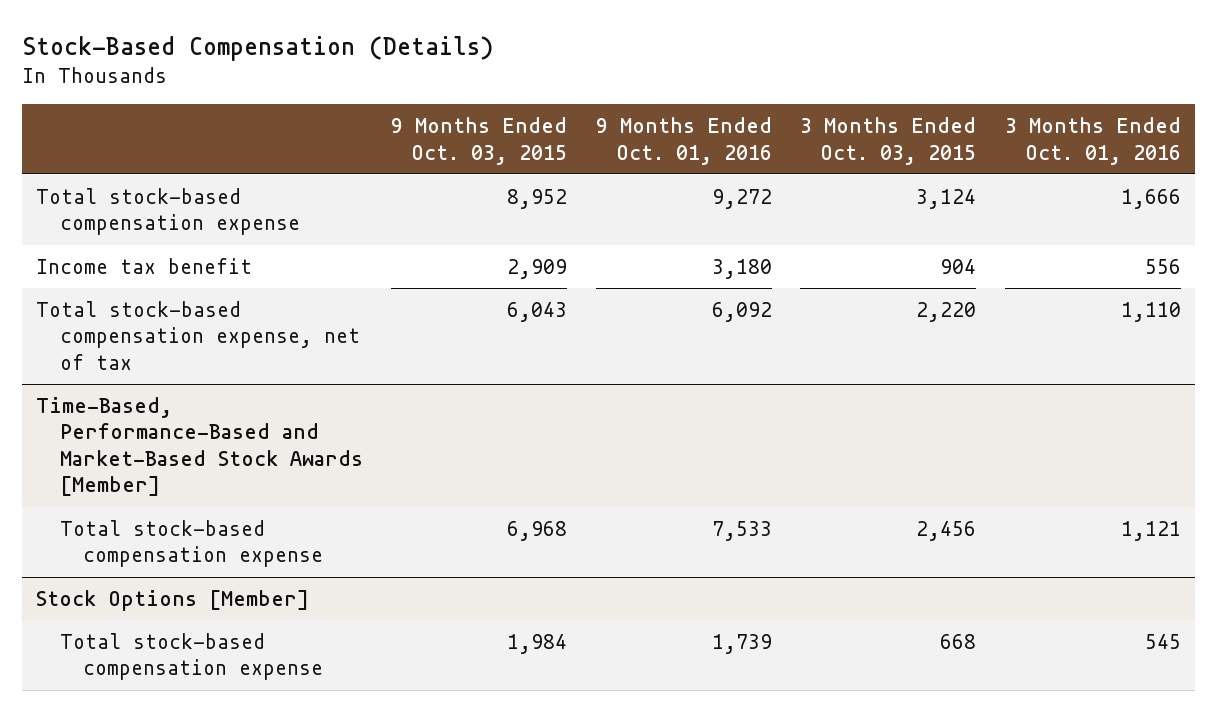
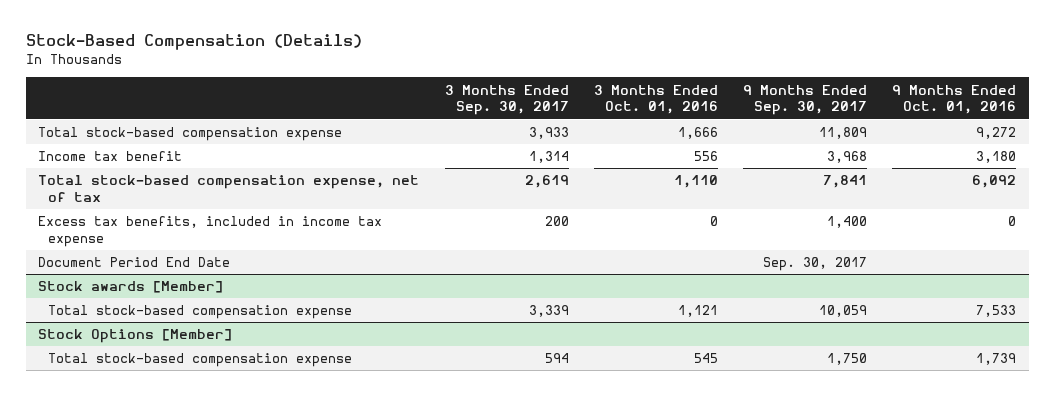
[391,117,568,165] 9 Months Ended Oct. 03, 2015 -> none
[800,117,977,165] 3 Months Ended Oct. 03, 2015 -> none
none -> [444,84,569,116] 3 Months Ended Sep. 30, 2017
none -> [742,84,867,116] 9 Months Ended Sep. 30, 2017
none -> [38,216,383,248] Excess tax benefits, included in income tax expense
none -> [38,257,231,268] Document Period End Date
[36,396,363,497] Time-Based, Performance-Based and Market-Based Stock Awards [Member] -> [38,281,224,294] Stock awards [Member]

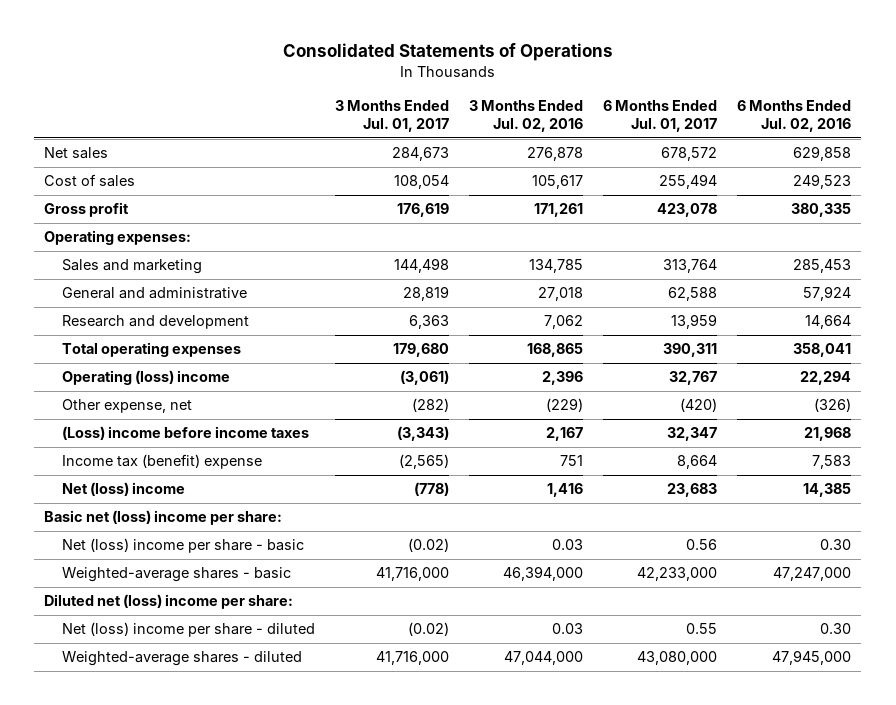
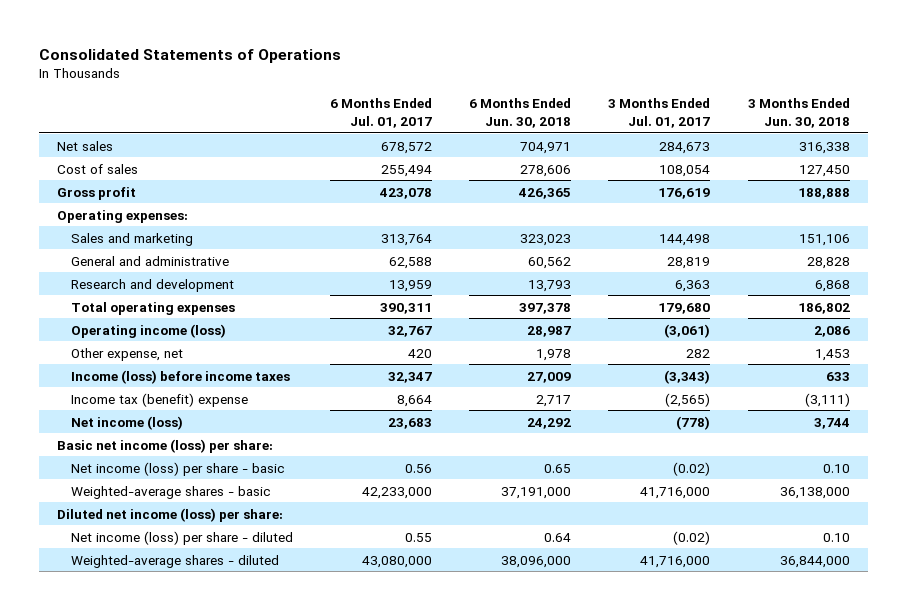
[468,100,583,133] 3 Months Ended Jul. 02, 2016 -> none
[737,100,852,133] 6 Months Ended Jul. 02, 2016 -> none
none -> [469,98,572,129] 6 Months Ended Jun. 30, 2018
none -> [747,98,850,129] 3 Months Ended Jun. 30, 2018
[61,370,230,386] Operating (loss) income -> [70,323,226,338] Operating income (loss)
[411,398,449,413] (282) -> [686,348,711,358] 282
[680,398,718,413] (420) -> [408,348,433,358] 420
[61,426,309,441] (Loss) income before income taxes -> [70,369,290,384] Income (loss) before income taxes
[61,482,185,497] Net (loss) income -> [70,415,183,430] Net income (loss)
[44,510,283,526] Basic net (loss) income per share: -> [57,438,274,453] Basic net income (loss) per share:
[61,538,304,554] Net (loss) income per share - basic -> [70,461,285,476] Net income (loss) per share - basic
[44,594,294,610] Diluted net (loss) income per share: -> [57,507,284,522] Diluted net income (loss) per share:
[61,622,315,638] Net (loss) income per share - diluted -> [70,530,293,545] Net income (loss) per share - diluted

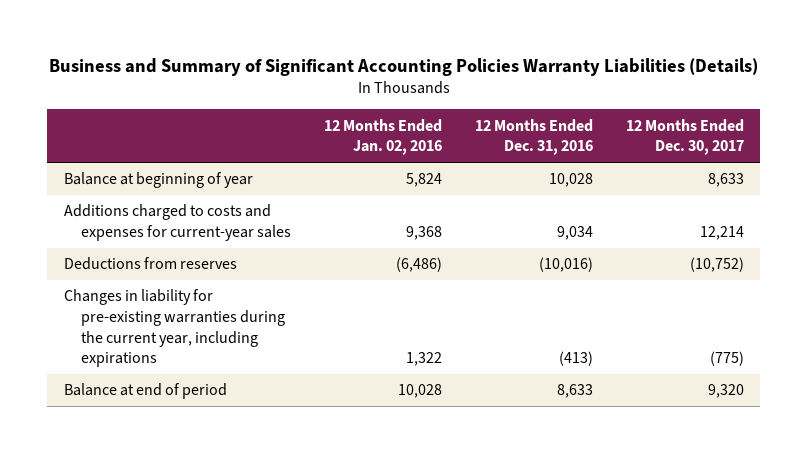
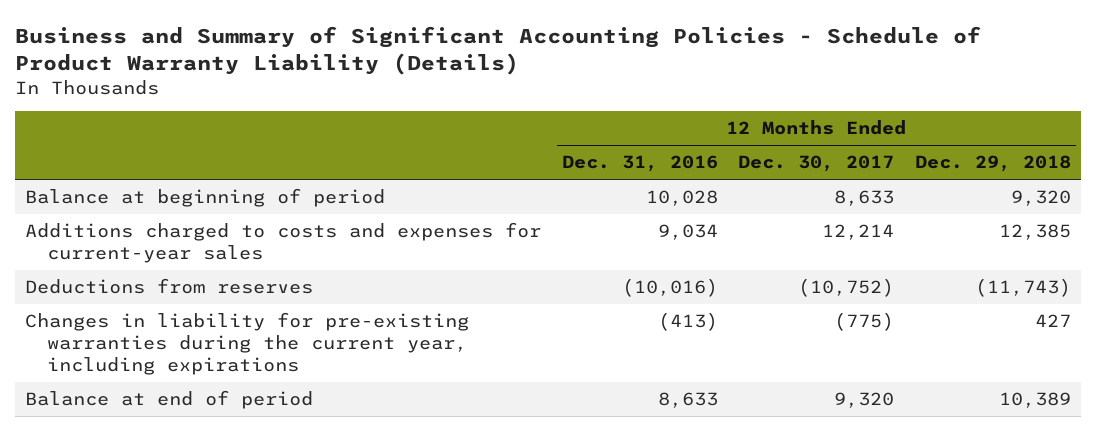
[48,57,758,76] Business and Summary of Significant Accounting Policies Warranty Liabilities (Details) -> [15,25,982,75] Business and Summary of Significant Accounting Policies - Schedule of Product Warranty Liability (Details)
[323,118,442,156] 12 Months Ended Jan. 02, 2016 -> none
none -> [914,155,1071,173] Dec. 29, 2018
[63,172,253,189] Balance at beginning of year -> [25,188,386,208] Balance at beginning of period

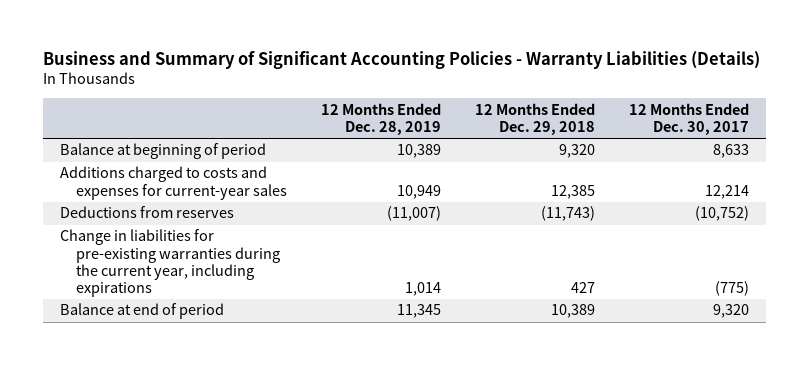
[15,25,982,75] Business and Summary of Significant Accounting Policies - Schedule of Product Warranty Liability (Details) -> [42,50,760,69] Business and Summary of Significant Accounting Policies - Warranty Liabilities (Details)
[561,155,718,173] Dec. 31, 2016 -> none
none -> [320,102,441,136] 12 Months Ended Dec. 28, 2019
[25,312,470,376] Changes in liability for pre-existing warranties during the current year, including expirations -> [59,229,280,297] Change in liabilities for pre-existing warranties during the current year, including expirations

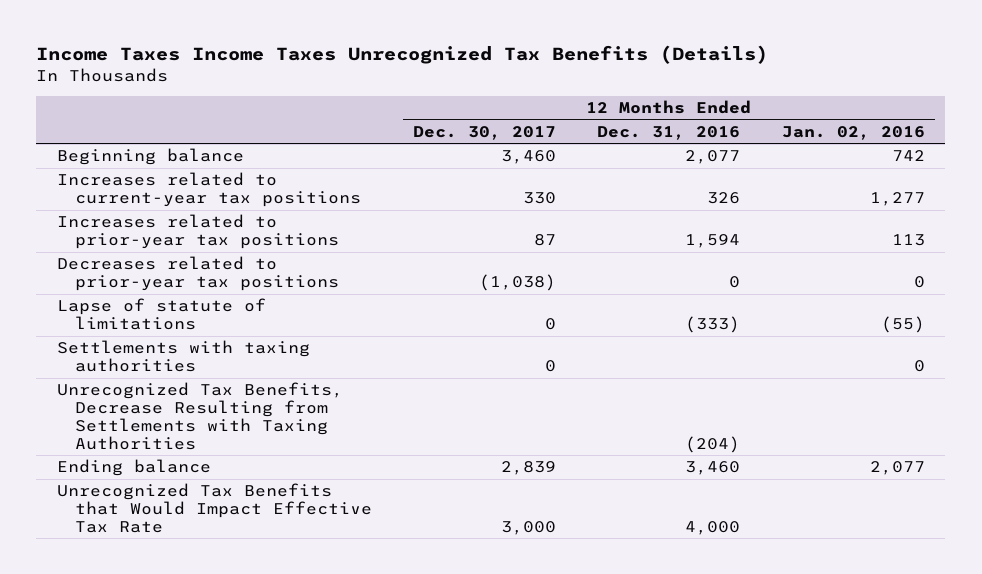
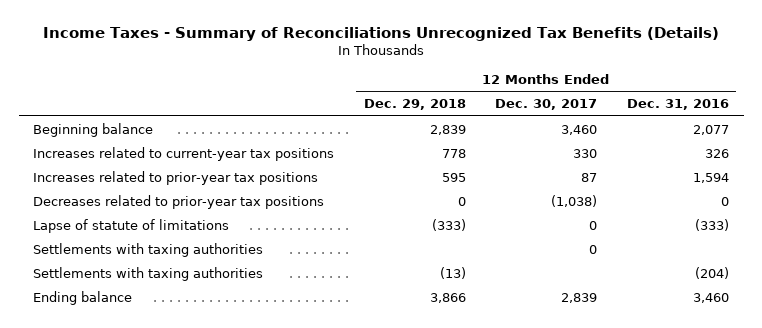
[36,45,769,65] Income Taxes Income Taxes Unrecognized Tax Benefits (Details) -> [43,26,720,41] Income Taxes - Summary of Reconciliations Unrecognized Tax Benefits (Details)
[781,125,925,140] Jan. 02, 2016 -> none
none -> [363,99,466,111] Dec. 29, 2018
[57,382,344,450] Unrecognized Tax Benefits, Decrease Resulting from Settlements with Taxing Authorities -> [33,266,264,281] Settlements with taxing authorities
[57,483,373,533] Unrecognized Tax Benefits that Would Impact Effective Tax Rate -> none

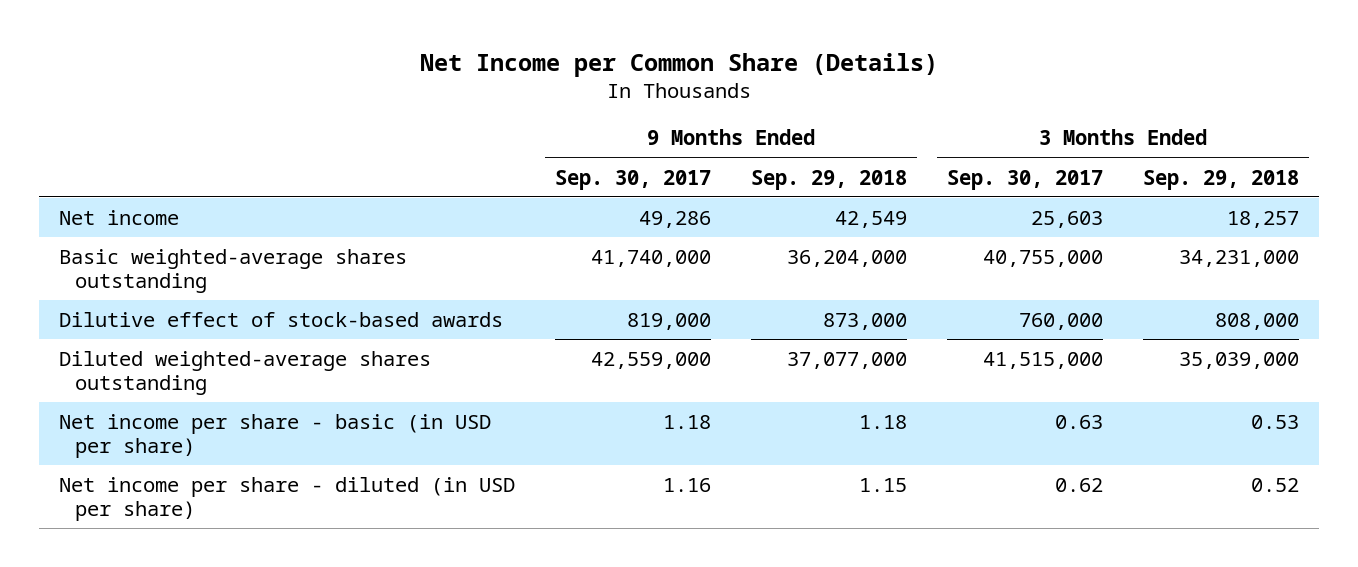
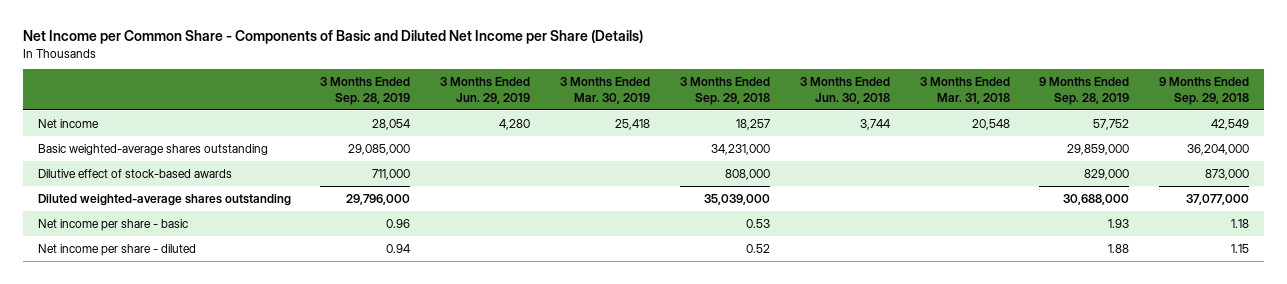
[420,52,939,77] Net Income per Common Share (Details) -> [22,30,643,45] Net Income per Common Share - Components of Basic and Diluted Net Income per Share (Details)
[555,169,712,190] Sep. 30, 2017 -> none
[947,169,1104,190] Sep. 30, 2017 -> none
none -> [320,77,411,105] 3 Months Ended Sep. 28, 2019
none -> [440,77,531,104] 3 Months Ended Jun. 29, 2019
none -> [560,77,651,104] 3 Months Ended Mar. 30, 2019
none -> [799,77,890,104] 3 Months Ended Jun. 30, 2018
none -> [919,77,1010,104] 3 Months Ended Mar. 31, 2018
none -> [1039,77,1130,105] 9 Months Ended Sep. 28, 2019
[59,413,492,458] Net income per share - basic (in USD per share) -> [37,218,188,231] Net income per share - basic
[59,476,516,521] Net income per share - diluted (in USD per share) -> [37,243,196,256] Net income per share - diluted

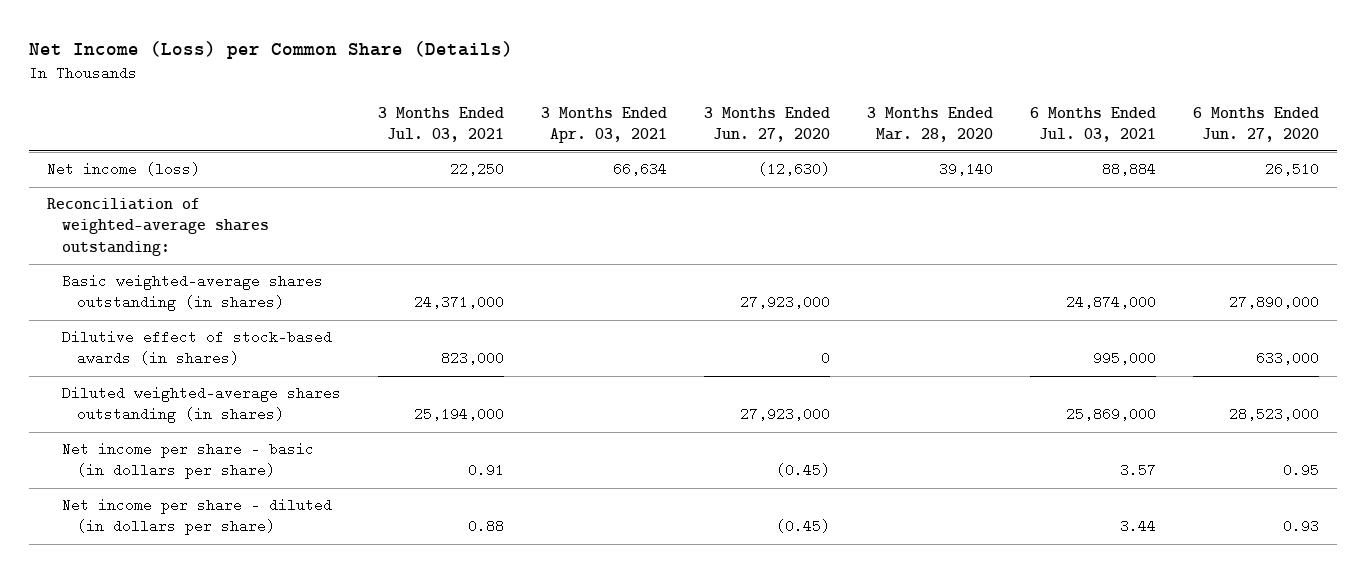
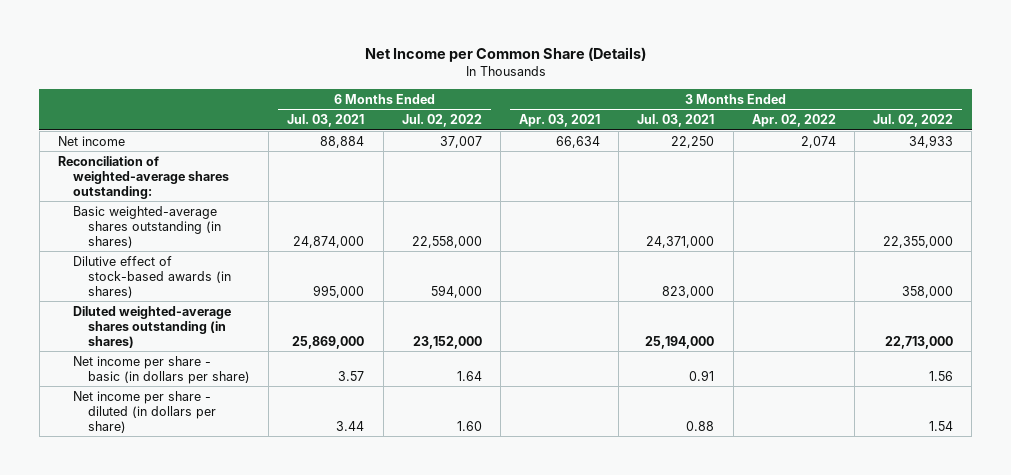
[28,41,513,60] Net Income (Loss) per Common Share (Details) -> [364,47,646,63] Net Income per Common Share (Details)
[704,106,831,142] 3 Months Ended Jun. 27, 2020 -> none
[867,106,994,142] 3 Months Ended Mar. 28, 2020 -> none
[1192,106,1319,142] 6 Months Ended Jun. 27, 2020 -> none
none -> [401,114,482,128] Jul. 02, 2022
none -> [751,114,836,128] Apr. 02, 2022
none -> [873,114,954,128] Jul. 02, 2022
[47,162,201,177] Net income (loss) -> [58,135,126,146] Net income

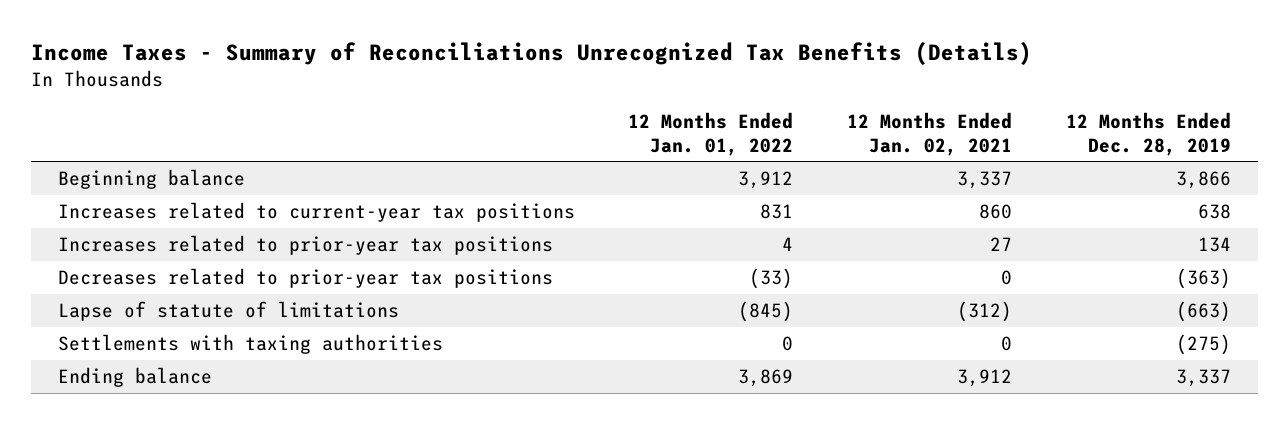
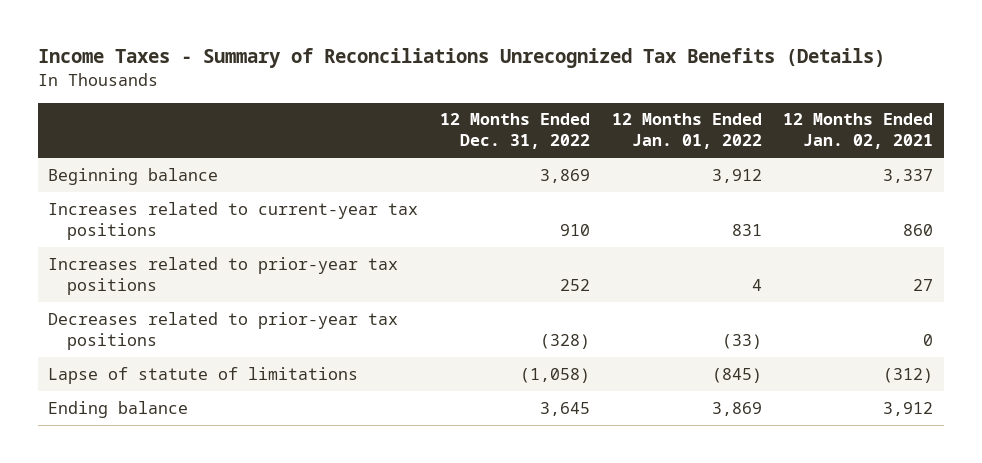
[1065,111,1231,156] 12 Months Ended Dec. 28, 2019 -> none
none -> [440,113,591,150] 12 Months Ended Dec. 31, 2022
[57,334,443,355] Settlements with taxing authorities -> none

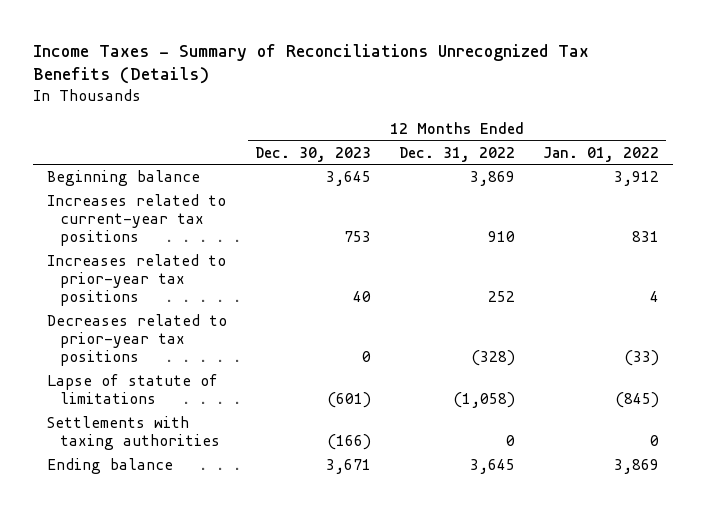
[783,113,934,150] 12 Months Ended Jan. 02, 2021 -> none
none -> [254,146,371,162] Dec. 30, 2023
none -> [46,416,220,451] Settlements with taxing authorities

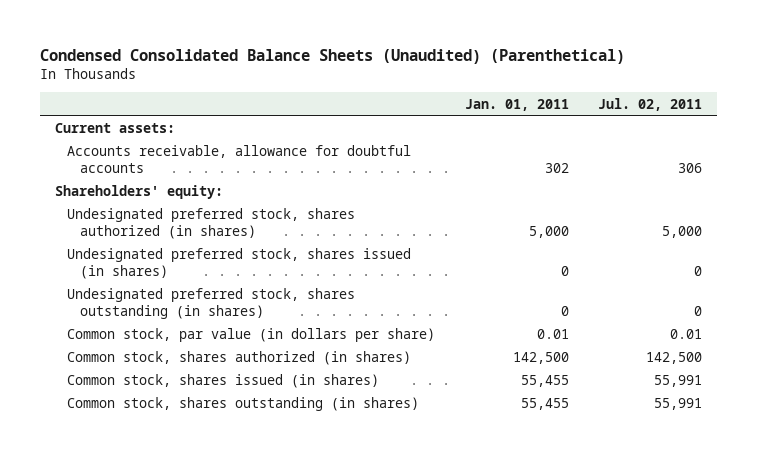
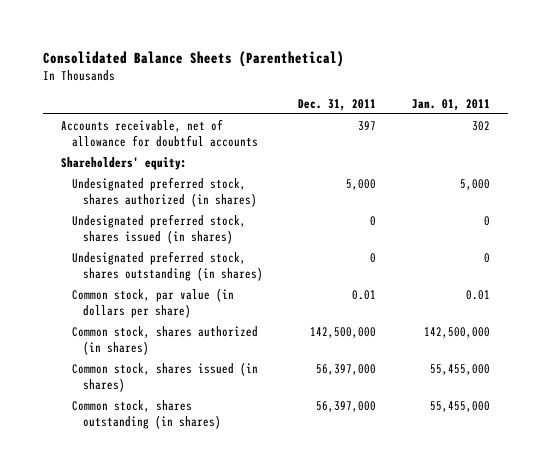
[40,48,626,64] Condensed Consolidated Balance Sheets (Unaudited) (Parenthetical) -> [43,50,345,67] Consolidated Balance Sheets (Parenthetical)
[598,97,703,111] Jul. 02, 2011 -> none
none -> [298,98,377,111] Dec. 31, 2011
[54,123,175,134] Current assets: -> none
[67,145,412,173] Accounts receivable, allowance for doubtful accounts -> [60,118,258,147] Accounts receivable, net of allowance for doubtful accounts
[512,352,569,365] 142,500 -> [424,326,491,338] 142,500,000
[520,375,569,388] 55,455 -> [430,363,491,375] 55,455,000
[520,398,569,411] 55,455 -> [430,400,491,412] 55,455,000

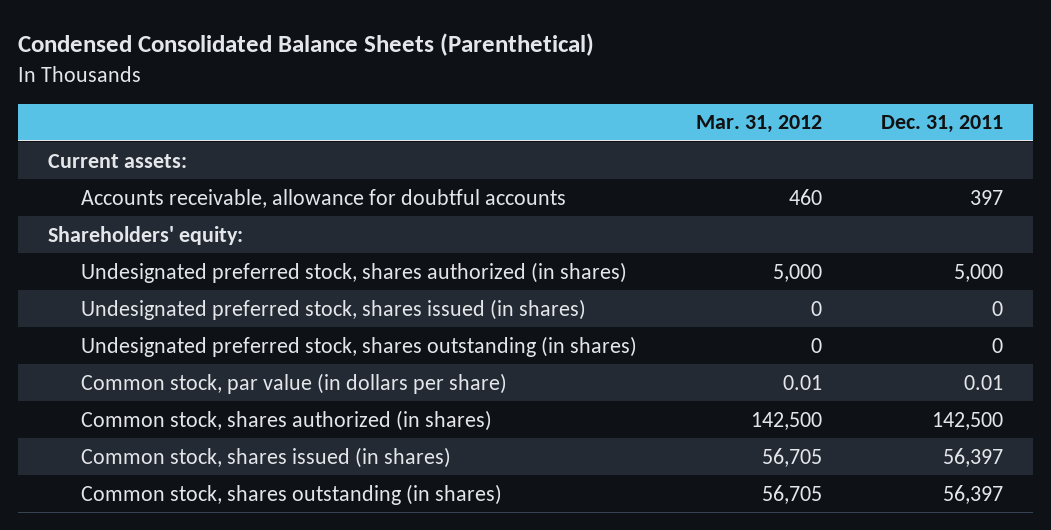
[43,50,345,67] Consolidated Balance Sheets (Parenthetical) -> [18,33,595,57] Condensed Consolidated Balance Sheets (Parenthetical)
[412,98,491,111] Jan. 01, 2011 -> none
none -> [696,115,823,134] Mar. 31, 2012
none -> [47,153,187,168] Current assets:
[60,118,258,147] Accounts receivable, net of allowance for doubtful accounts -> [81,188,567,208] Accounts receivable, allowance for doubtful accounts
[310,326,377,338] 142,500,000 -> [932,411,1004,430] 142,500
[316,363,377,375] 56,397,000 -> [943,447,1004,467] 56,397
[316,400,377,412] 56,397,000 -> [943,484,1004,504] 56,397

